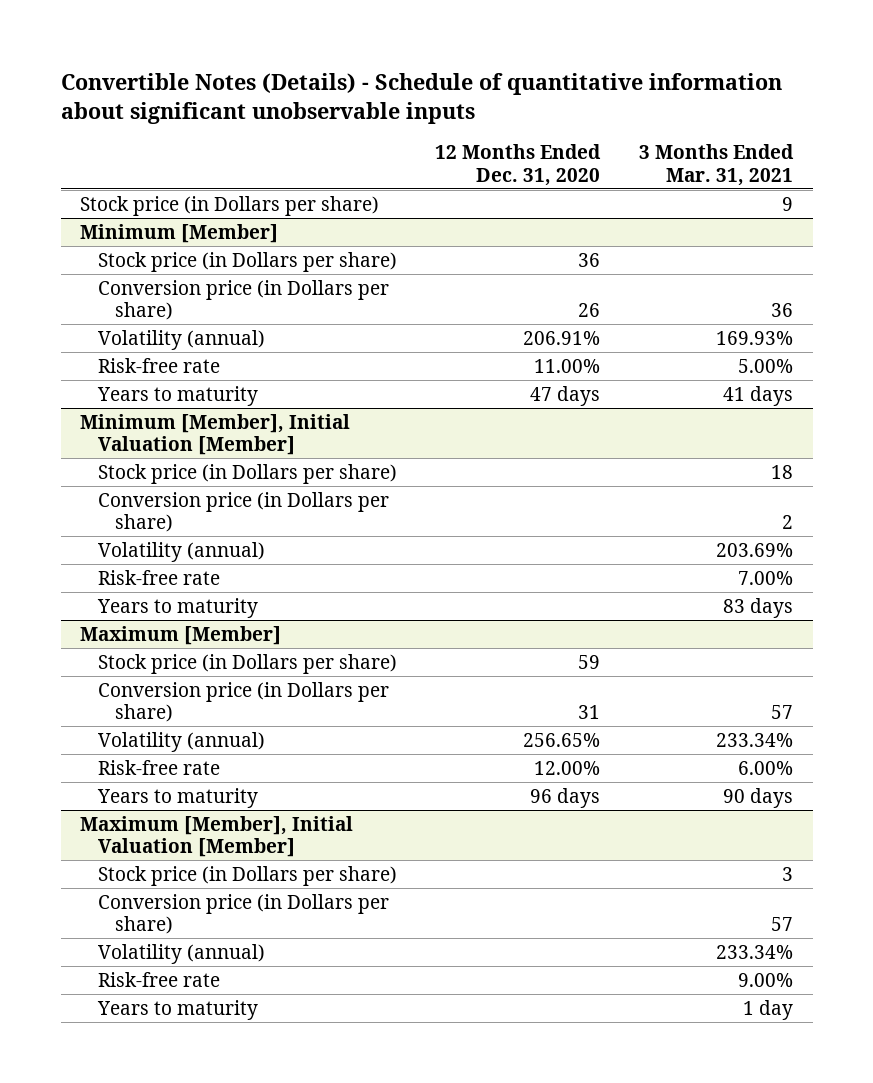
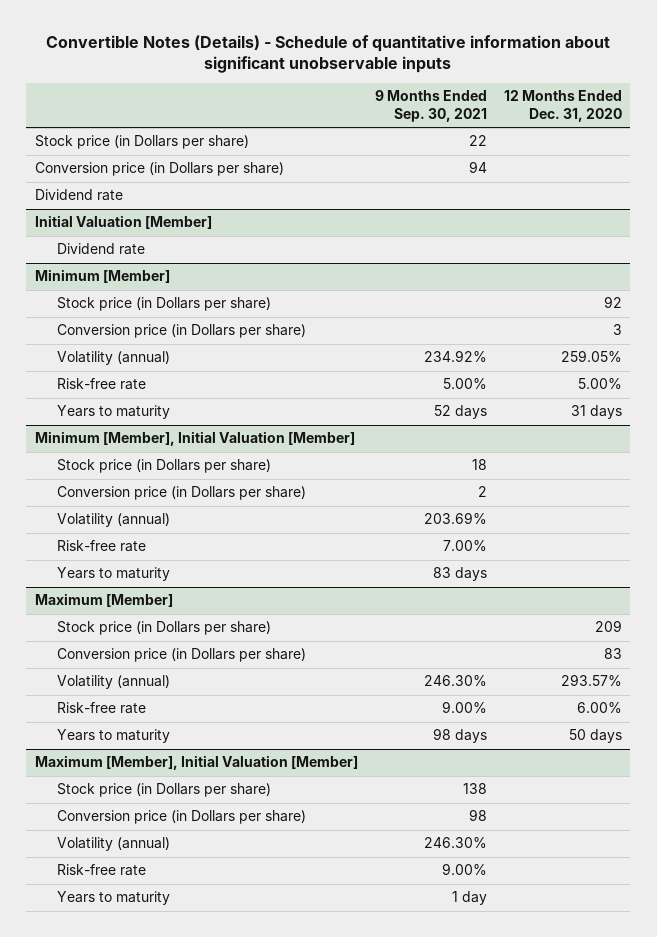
[639,144,795,186] 3 Months Ended Mar. 31, 2021 -> none
none -> [374,90,487,122] 9 Months Ended Sep. 30, 2021
none -> [34,162,284,177] Conversion price (in Dollars per share)
none -> [34,189,123,202] Dividend rate
none -> [34,215,212,230] Initial Valuation [Member]
none -> [56,243,145,256] Dividend rate
[578,252,601,267] 36 -> [603,296,622,309] 92
[578,303,601,318] 26 -> [612,324,622,336] 3
[523,330,601,345] 206.91% -> [560,350,622,363] 259.05%
[534,358,601,373] 11.00% -> [577,378,622,390] 5.00%
[530,385,601,406] 47 days -> [570,405,622,420] 31 days
[578,654,601,669] 59 -> [594,620,622,633] 209
[578,705,601,720] 31 -> [603,648,622,660] 83
[523,732,601,747] 256.65% -> [560,674,622,687] 293.57%
[534,760,601,775] 12.00% -> [576,702,622,714] 6.00%
[530,787,601,808] 96 days -> [568,729,622,744] 50 days

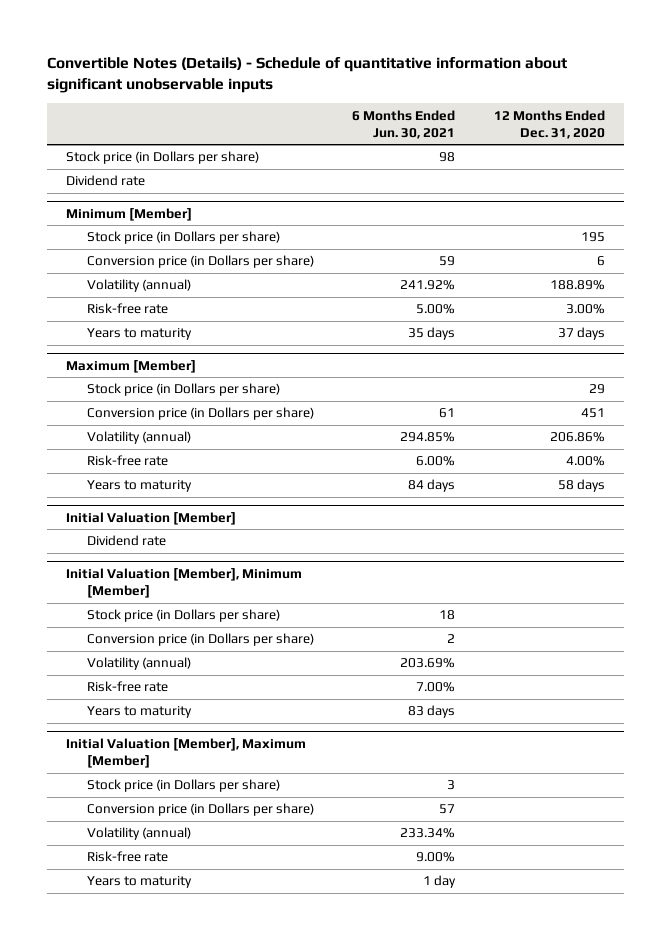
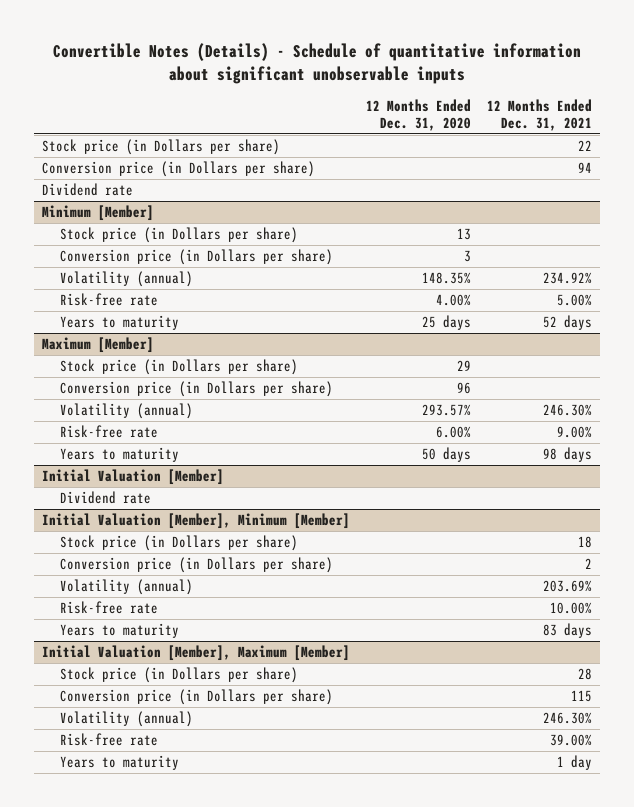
[352,109,456,139] 6 Months Ended Jun. 30, 2021 -> none
none -> [486,98,592,131] 12 Months Ended Dec. 31, 2021
none -> [42,161,316,178] Conversion price (in Dollars per share)
[580,232,605,243] 195 -> [456,228,471,241] 13
[596,256,605,267] 6 -> [463,250,471,263] 3
[549,280,605,291] 188.89% -> [421,272,471,285] 148.35%
[565,304,605,315] 3.00% -> [435,294,471,307] 4.00%
[557,327,605,341] 37 days -> [421,315,471,331] 25 days
[580,408,605,419] 451 -> [456,382,471,395] 96
[549,432,605,443] 206.86% -> [421,404,471,417] 293.57%
[565,456,605,467] 4.00% -> [435,426,471,439] 6.00%
[557,479,605,493] 58 days -> [421,447,471,463] 50 days

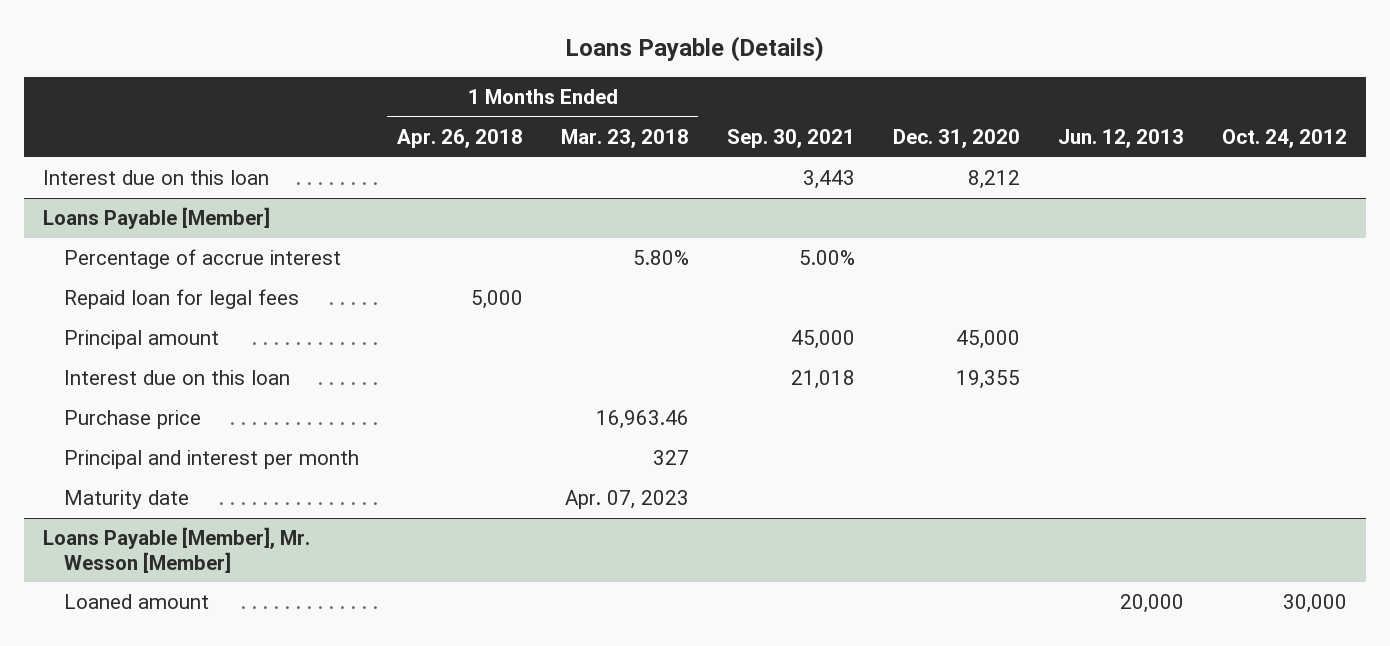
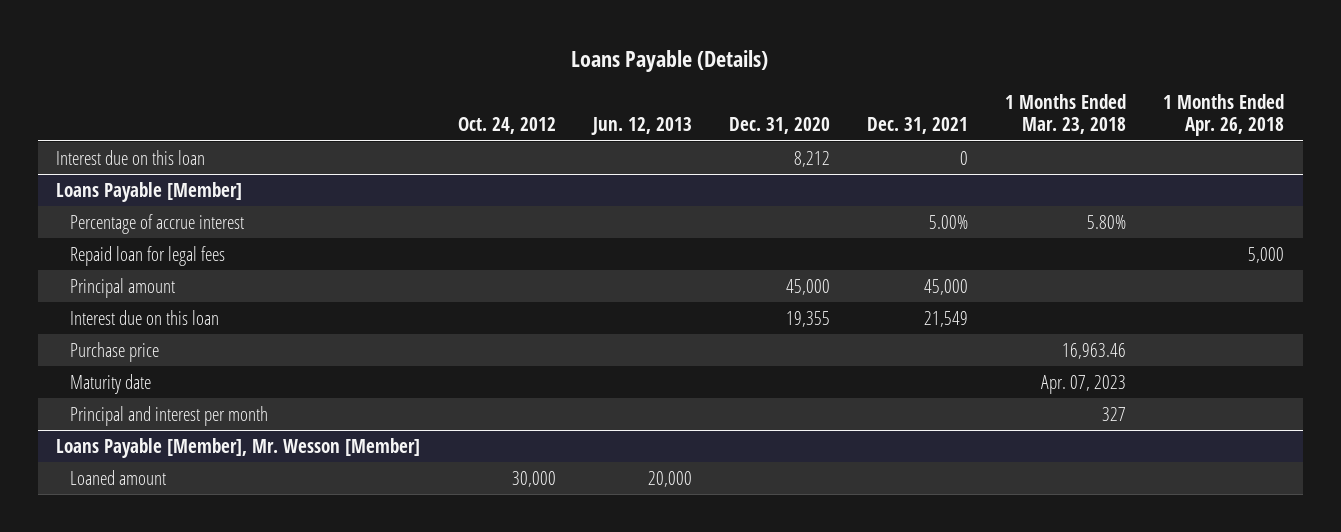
[726,129,855,149] Sep. 30, 2021 -> none
none -> [866,117,968,135] Dec. 31, 2021
[63,450,359,470] Principal and interest per month -> [70,405,269,426] Principal and interest per month

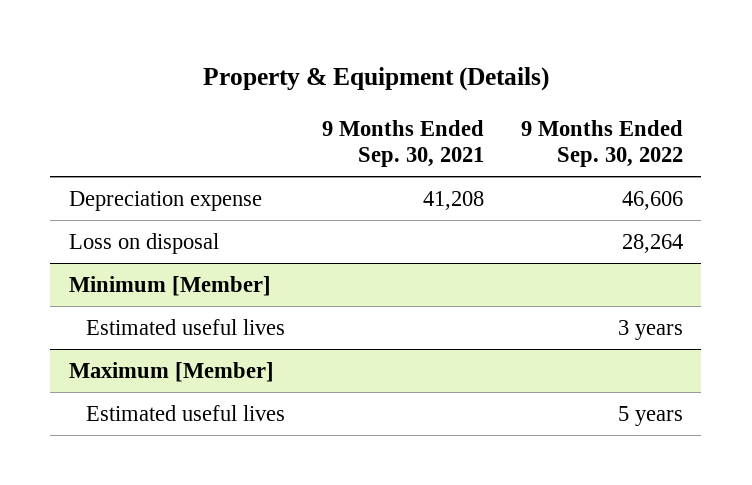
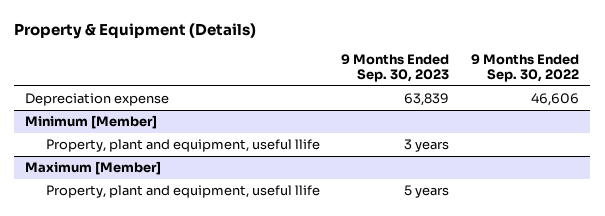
[321,119,484,168] 9 Months Ended Sep. 30, 2021 -> none
none -> [341,53,450,83] 9 Months Ended Sep. 30, 2023
[68,232,219,254] Loss on disposal -> none
[86,318,286,335] Estimated useful lives -> none
none -> [45,139,320,153] Property, plant and equipment, useful llife
[86,404,286,421] Estimated useful lives -> none
none -> [45,185,320,199] Property, plant and equipment, useful llife

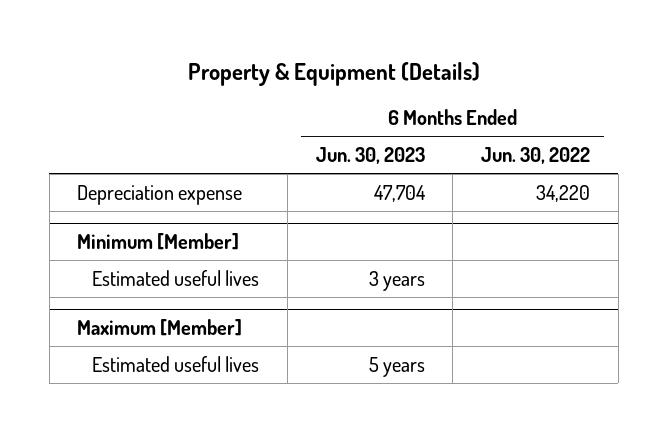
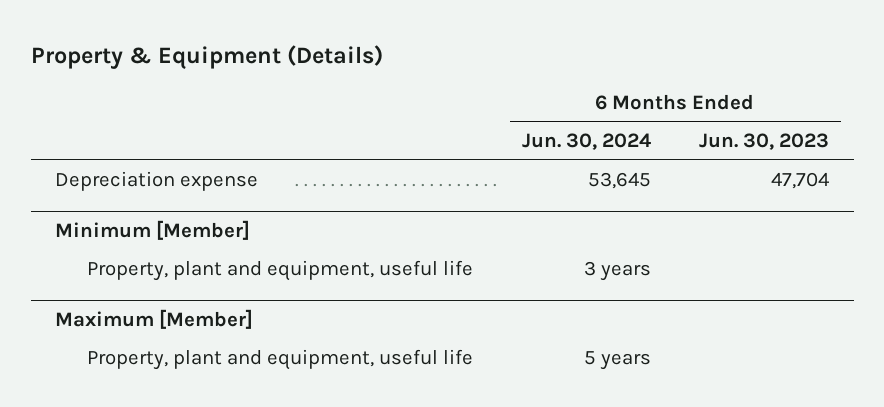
[481,147,591,165] Jun. 30, 2022 -> none
none -> [521,132,651,150] Jun. 30, 2024
[91,269,259,286] Estimated useful lives -> none
none -> [87,259,474,281] Property, plant and equipment, useful life
[91,355,259,372] Estimated useful lives -> none
none -> [87,348,474,370] Property, plant and equipment, useful life

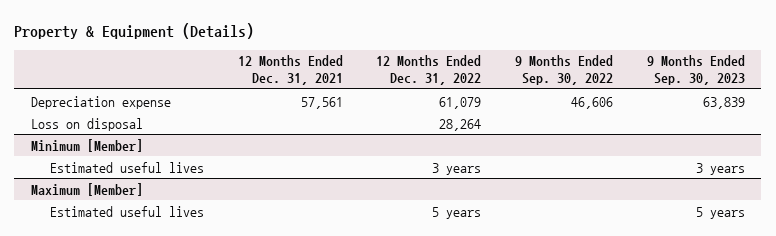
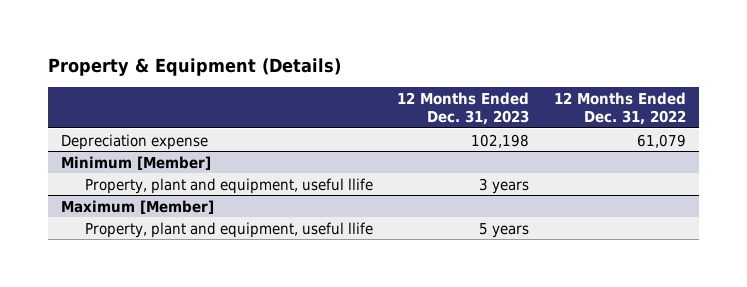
[237,55,343,85] 12 Months Ended Dec. 31, 2021 -> none
[515,55,614,85] 9 Months Ended Sep. 30, 2022 -> none
[646,55,745,85] 9 Months Ended Sep. 30, 2023 -> none
none -> [397,91,530,125] 12 Months Ended Dec. 31, 2023
[31,117,144,131] Loss on disposal -> none
[50,161,205,173] Estimated useful lives -> none
none -> [84,177,373,194] Property, plant and equipment, useful llife
[50,205,205,217] Estimated useful lives -> none
none -> [84,221,373,238] Property, plant and equipment, useful llife

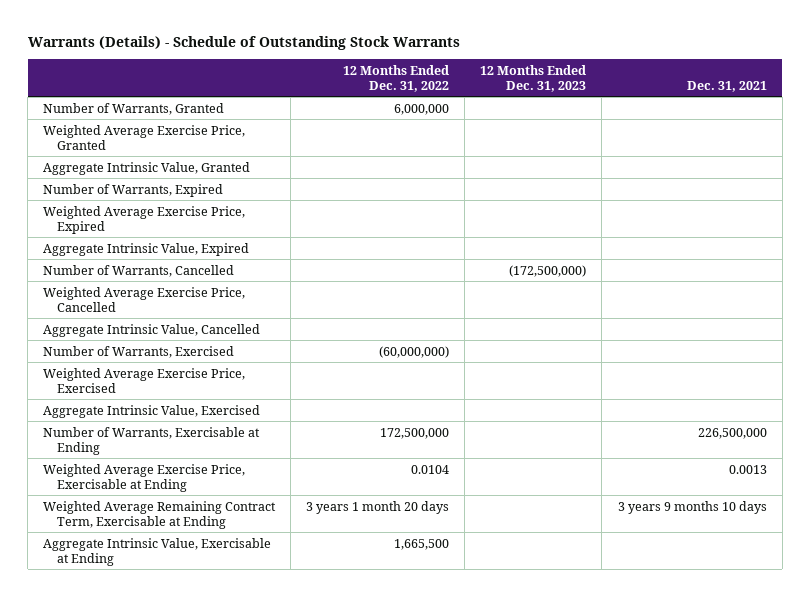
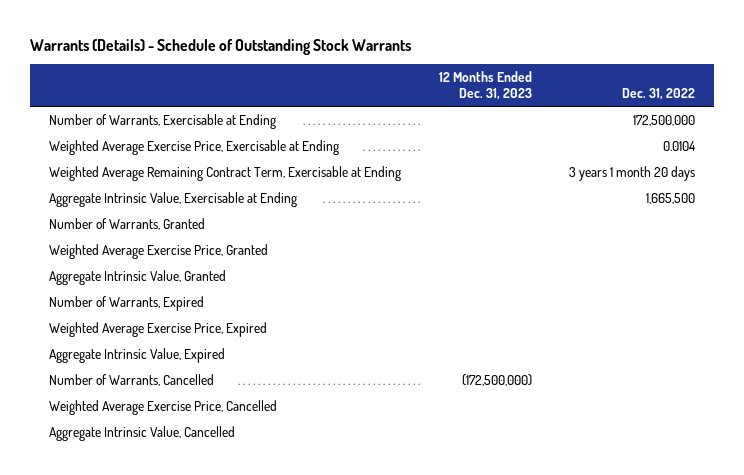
[343,64,450,92] 12 Months Ended Dec. 31, 2022 -> none
[686,80,767,92] Dec. 31, 2021 -> none
none -> [622,87,696,100] Dec. 31, 2022
[43,426,261,455] Number of Warrants, Exercisable at Ending -> [48,114,276,130] Number of Warrants, Exercisable at Ending
[43,463,246,492] Weighted Average Exercise Price, Exercisable at Ending -> [48,140,339,156] Weighted Average Exercise Price, Exercisable at Ending
[43,500,277,529] Weighted Average Remaining Contract Term, Exercisable at Ending -> [48,166,401,182] Weighted Average Remaining Contract Term, Exercisable at Ending
[43,537,272,566] Aggregate Intrinsic Value, Exercisable at Ending -> [48,192,297,208] Aggregate Intrinsic Value, Exercisable at Ending
[43,345,235,358] Number of Warrants, Exercised -> none
[43,367,246,393] Weighted Average Exercise Price, Exercised -> none
[43,404,261,418] Aggregate Intrinsic Value, Exercised -> none

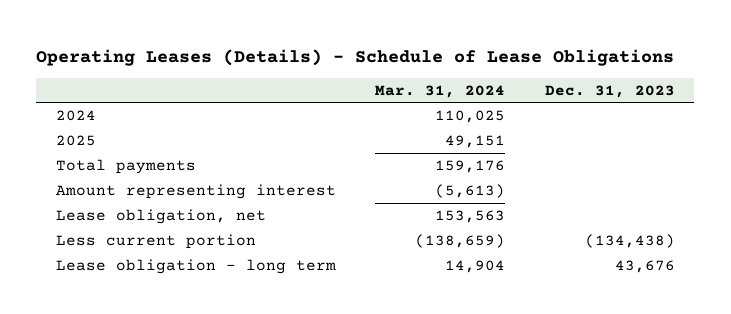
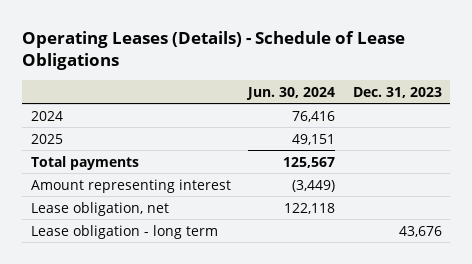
[375,84,506,98] Mar. 31, 2024 -> none
none -> [246,86,336,100] Jun. 30, 2024
[56,234,257,250] Less current portion -> none

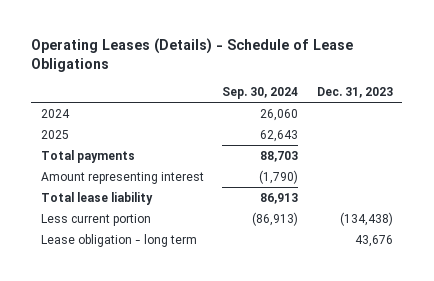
[246,86,336,100] Jun. 30, 2024 -> none
none -> [222,87,299,100] Sep. 30, 2024
[30,201,169,216] Lease obligation, net -> [40,191,153,205] Total lease liability
none -> [40,213,151,226] Less current portion

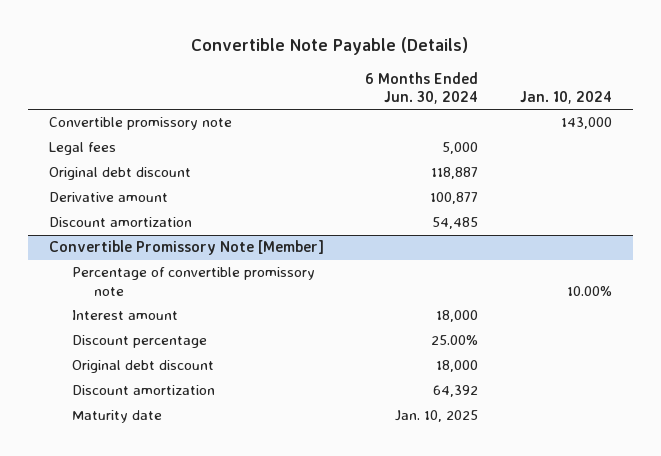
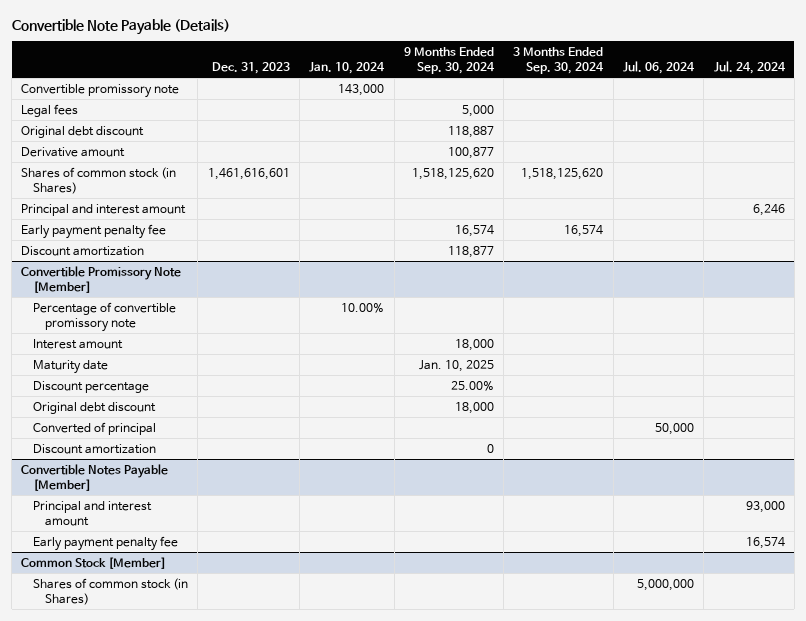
[365,71,479,104] 6 Months Ended Jun. 30, 2024 -> none
none -> [211,62,290,75] Dec. 31, 2023
none -> [403,47,495,75] 9 Months Ended Sep. 30, 2024
none -> [513,47,605,75] 3 Months Ended Sep. 30, 2024
none -> [623,61,696,75] Jul. 06, 2024
none -> [713,61,786,75] Jul. 24, 2024
none -> [21,166,177,194] Shares of common stock (in Shares)
none -> [21,203,187,216] Principal and interest amount
none -> [21,223,167,239] Early payment penalty fee
[71,410,162,424] Maturity date -> [32,359,108,374] Maturity date
none -> [32,421,156,435] Converted of principal
none -> [21,463,169,491] Convertible Notes Payable [Member]
none -> [32,500,152,526] Principal and interest amount
none -> [32,535,178,551] Early payment penalty fee
none -> [21,556,167,569] Common Stock [Member]
none -> [32,577,188,605] Shares of common stock (in Shares)

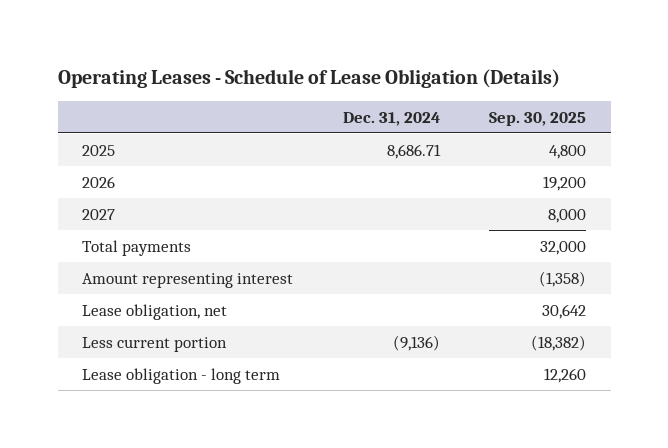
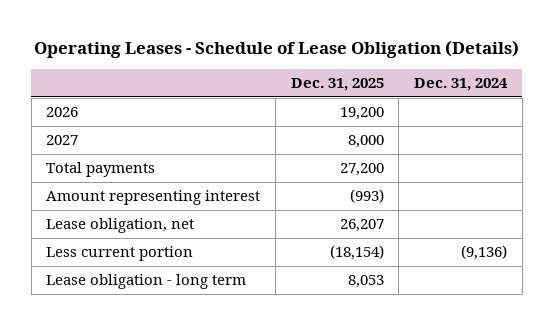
[488,111,586,126] Sep. 30, 2025 -> none
none -> [290,78,384,92] Dec. 31, 2025
[82,144,116,156] 2025 -> none

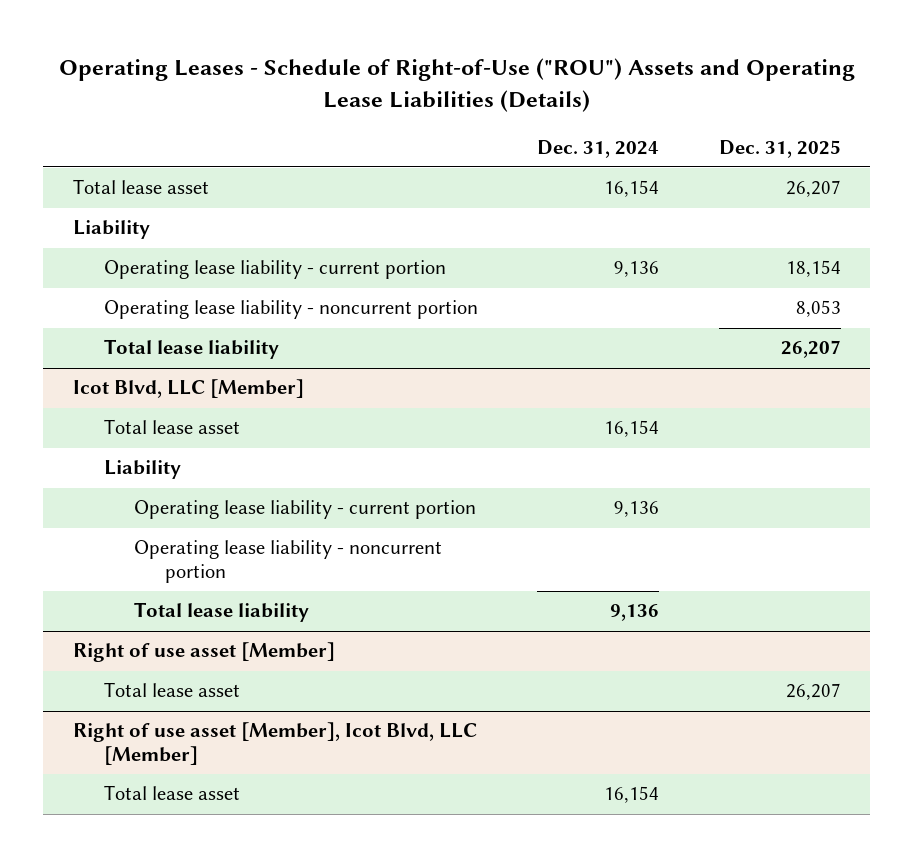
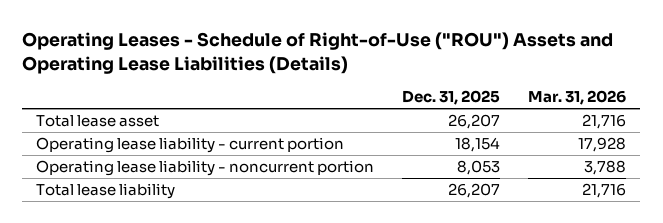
[537,139,660,158] Dec. 31, 2024 -> none
none -> [528,90,627,106] Mar. 31, 2026
[72,220,150,240] Liability -> none
[72,379,304,399] Icot Blvd, LLC [Member] -> none
[103,419,240,435] Total lease asset -> none
[103,460,181,480] Liability -> none
[134,500,477,520] Operating lease liability - current portion -> none
[134,540,443,584] Operating lease liability - noncurrent portion -> none
[134,602,310,623] Total lease liability -> none
[72,642,335,663] Right of use asset [Member] -> none
[103,682,240,698] Total lease asset -> none
[72,722,477,766] Right of use asset [Member], Icot Blvd, LLC [Member] -> none
[103,785,240,801] Total lease asset -> none

